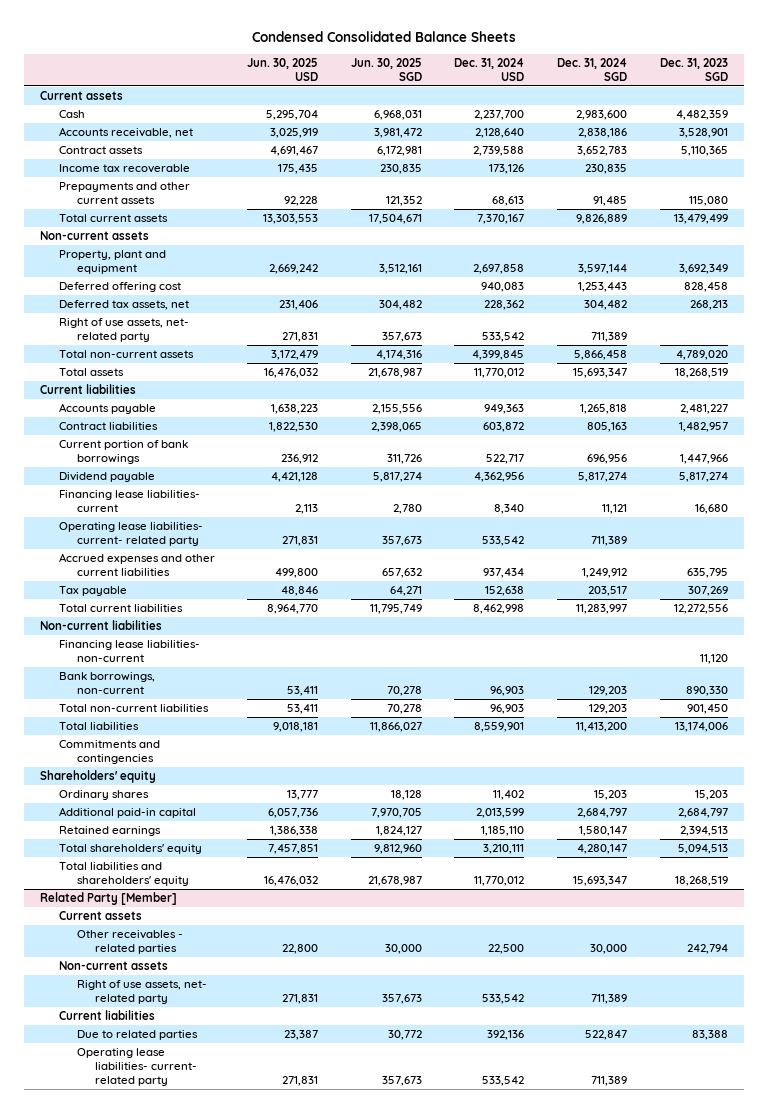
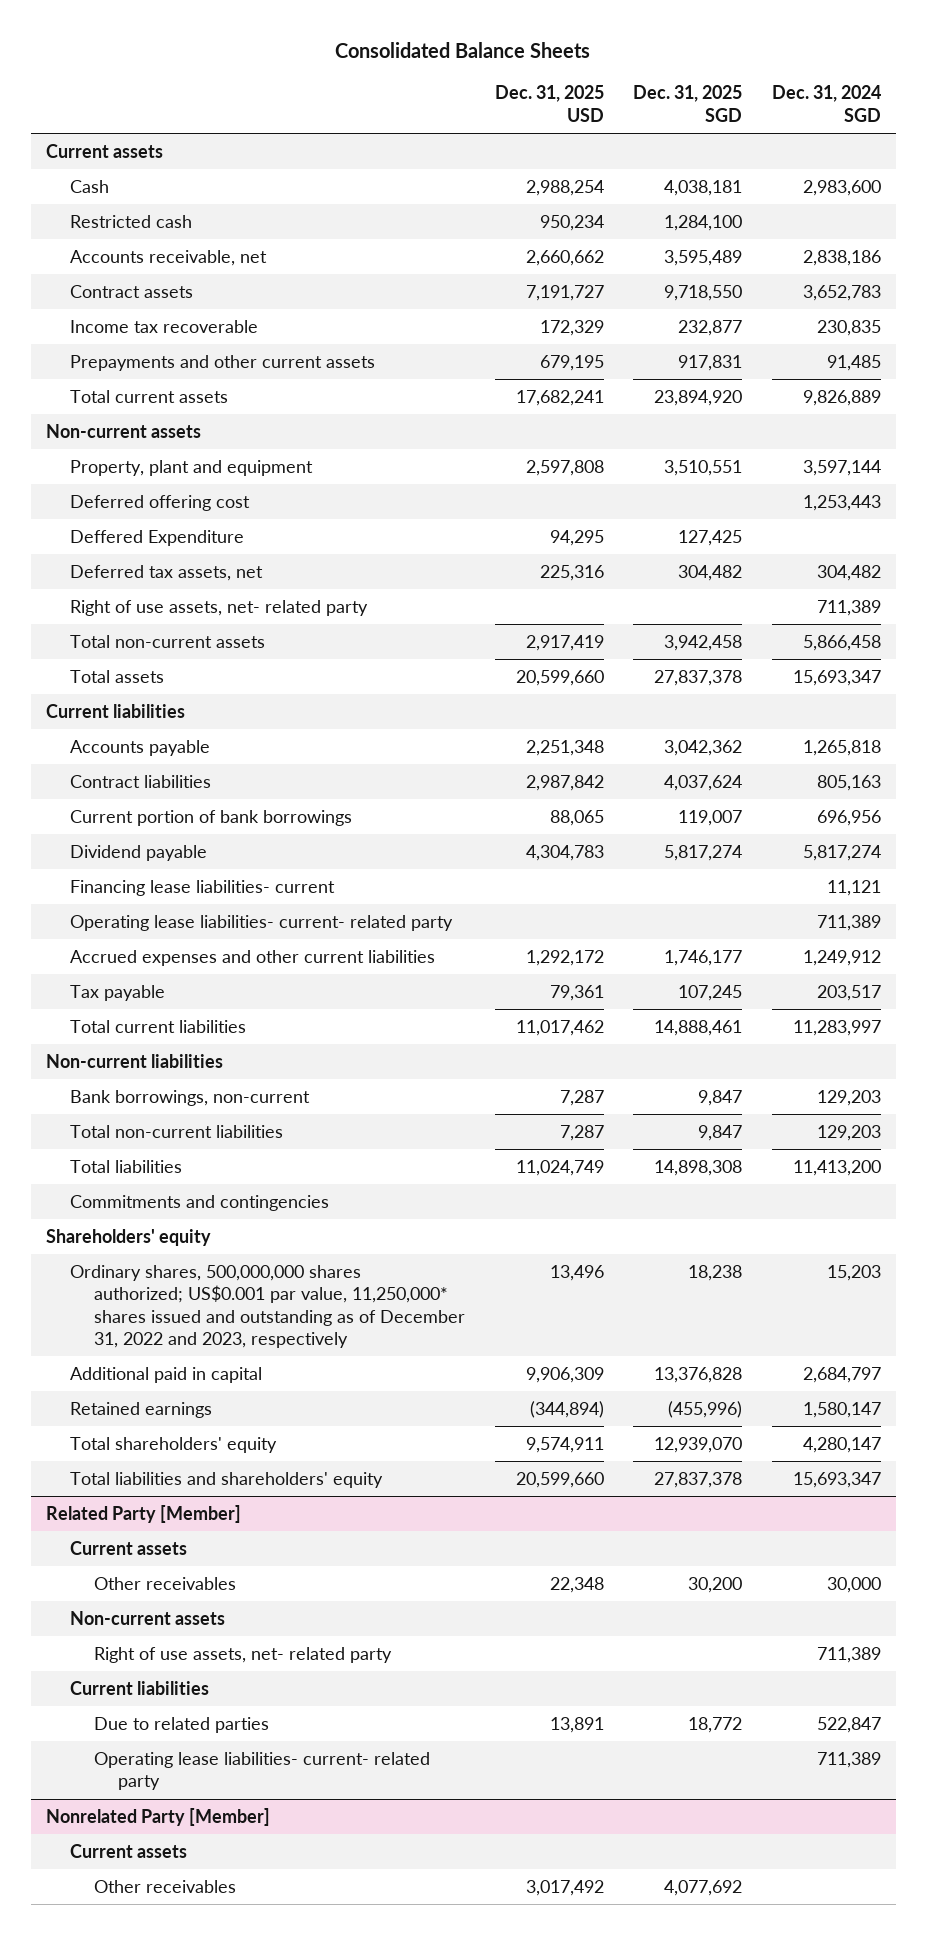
[252,31,517,43] Condensed Consolidated Balance Sheets -> [335,41,591,58] Consolidated Balance Sheets
[247,57,319,81] Jun. 30, 2025 USD -> none
[350,57,422,81] Jun. 30, 2025 SGD -> none
[454,57,525,81] Dec. 31, 2024 USD -> none
[659,57,728,81] Dec. 31, 2023 SGD -> none
none -> [494,85,604,122] Dec. 31, 2025 USD
none -> [633,85,743,122] Dec. 31, 2025 SGD
none -> [69,214,192,228] Restricted cash
none -> [69,529,244,546] Deffered Expenditure
[58,639,200,663] Financing lease liabilities- non-current -> none
[58,789,149,800] Ordinary shares -> [69,1264,465,1348] Ordinary shares, 500,000,000 shares authorized; US$0.001 par value, 11,250,000* shares issued and outstanding as of December 31, 2022 and 2023, respectively
[58,806,196,818] Additional paid-in capital -> [69,1366,262,1383] Additional paid in capital
[76,929,183,955] Other receivables - related parties -> [93,1576,236,1590] Other receivables
none -> [45,1807,270,1826] Nonrelated Party [Member]
none -> [69,1843,187,1858] Current assets
none -> [93,1879,236,1893] Other receivables

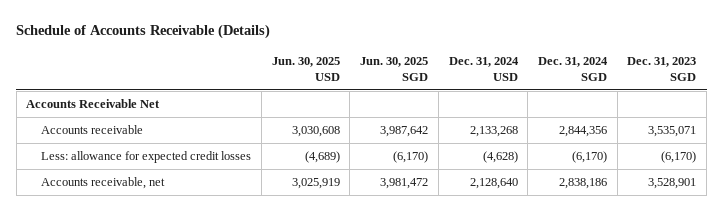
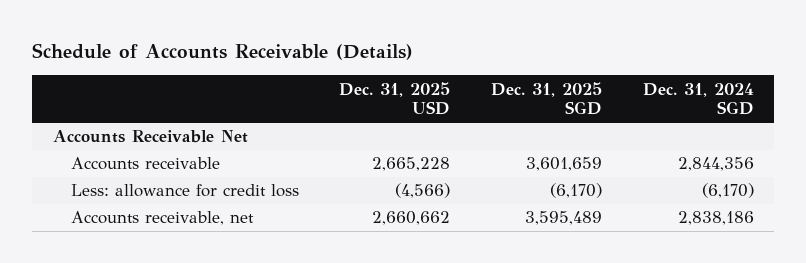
[271,56,340,81] Jun. 30, 2025 USD -> none
[360,56,429,81] Jun. 30, 2025 SGD -> none
[448,56,519,81] Dec. 31, 2024 USD -> none
[627,56,697,81] Dec. 31, 2023 SGD -> none
none -> [339,81,451,116] Dec. 31, 2025 USD
none -> [491,81,603,116] Dec. 31, 2025 SGD
[41,150,252,163] Less: allowance for expected credit losses -> [70,184,299,198] Less: allowance for credit loss

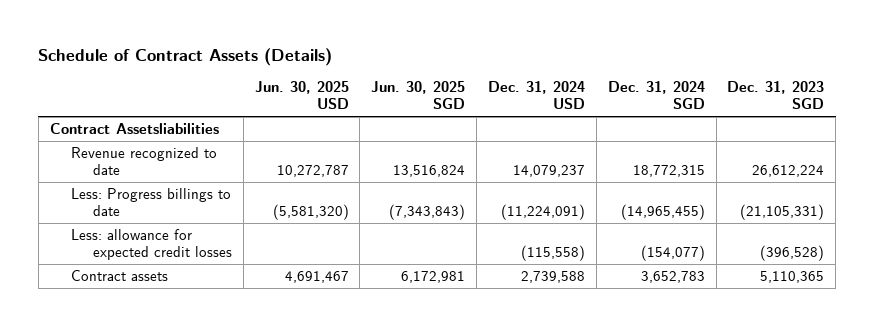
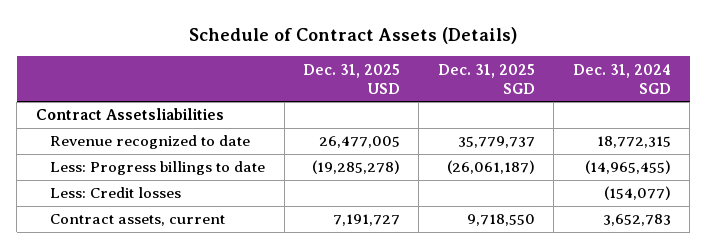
[254,81,349,109] Jun. 30, 2025 USD -> none
[371,81,466,109] Jun. 30, 2025 SGD -> none
[487,81,585,109] Dec. 31, 2024 USD -> none
[727,81,825,109] Dec. 31, 2023 SGD -> none
none -> [303,63,401,94] Dec. 31, 2025 USD
none -> [437,63,535,94] Dec. 31, 2025 SGD
[71,229,232,261] Less: allowance for expected credit losses -> [50,187,182,199] Less: Credit losses
[71,270,169,282] Contract assets -> [50,214,226,227] Contract assets, current

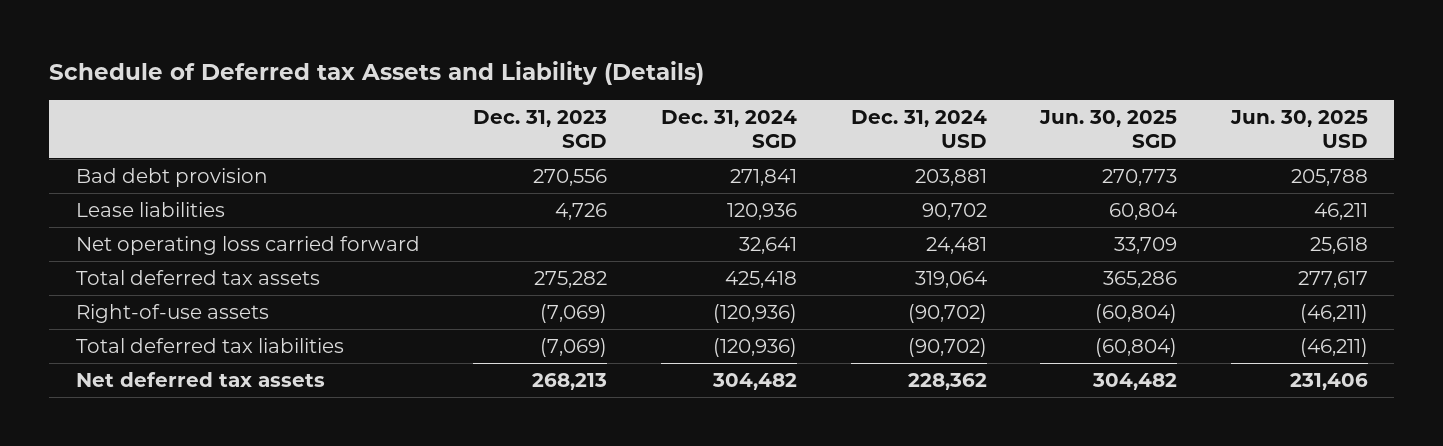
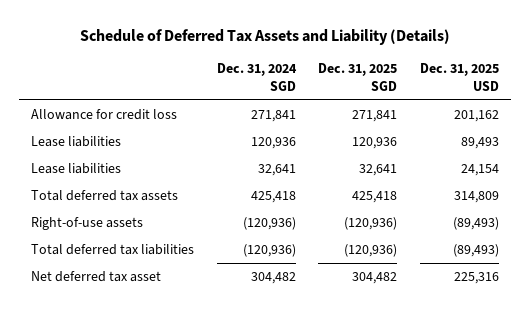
[49,61,705,86] Schedule of Deferred tax Assets and Liability (Details) -> [79,29,450,46] Schedule of Deferred Tax Assets and Liability (Details)
[473,110,608,148] Dec. 31, 2023 SGD -> none
[850,110,987,148] Dec. 31, 2024 USD -> none
[1039,110,1178,148] Jun. 30, 2025 SGD -> none
[1229,110,1368,148] Jun. 30, 2025 USD -> none
none -> [318,63,398,91] Dec. 31, 2025 SGD
none -> [420,63,500,91] Dec. 31, 2025 USD
[75,167,268,187] Bad debt provision -> [30,109,177,121] Allowance for credit loss
[75,235,420,255] Net operating loss carried forward -> [30,163,121,175] Lease liabilities
[75,371,325,387] Net deferred tax assets -> [30,271,161,283] Net deferred tax asset

